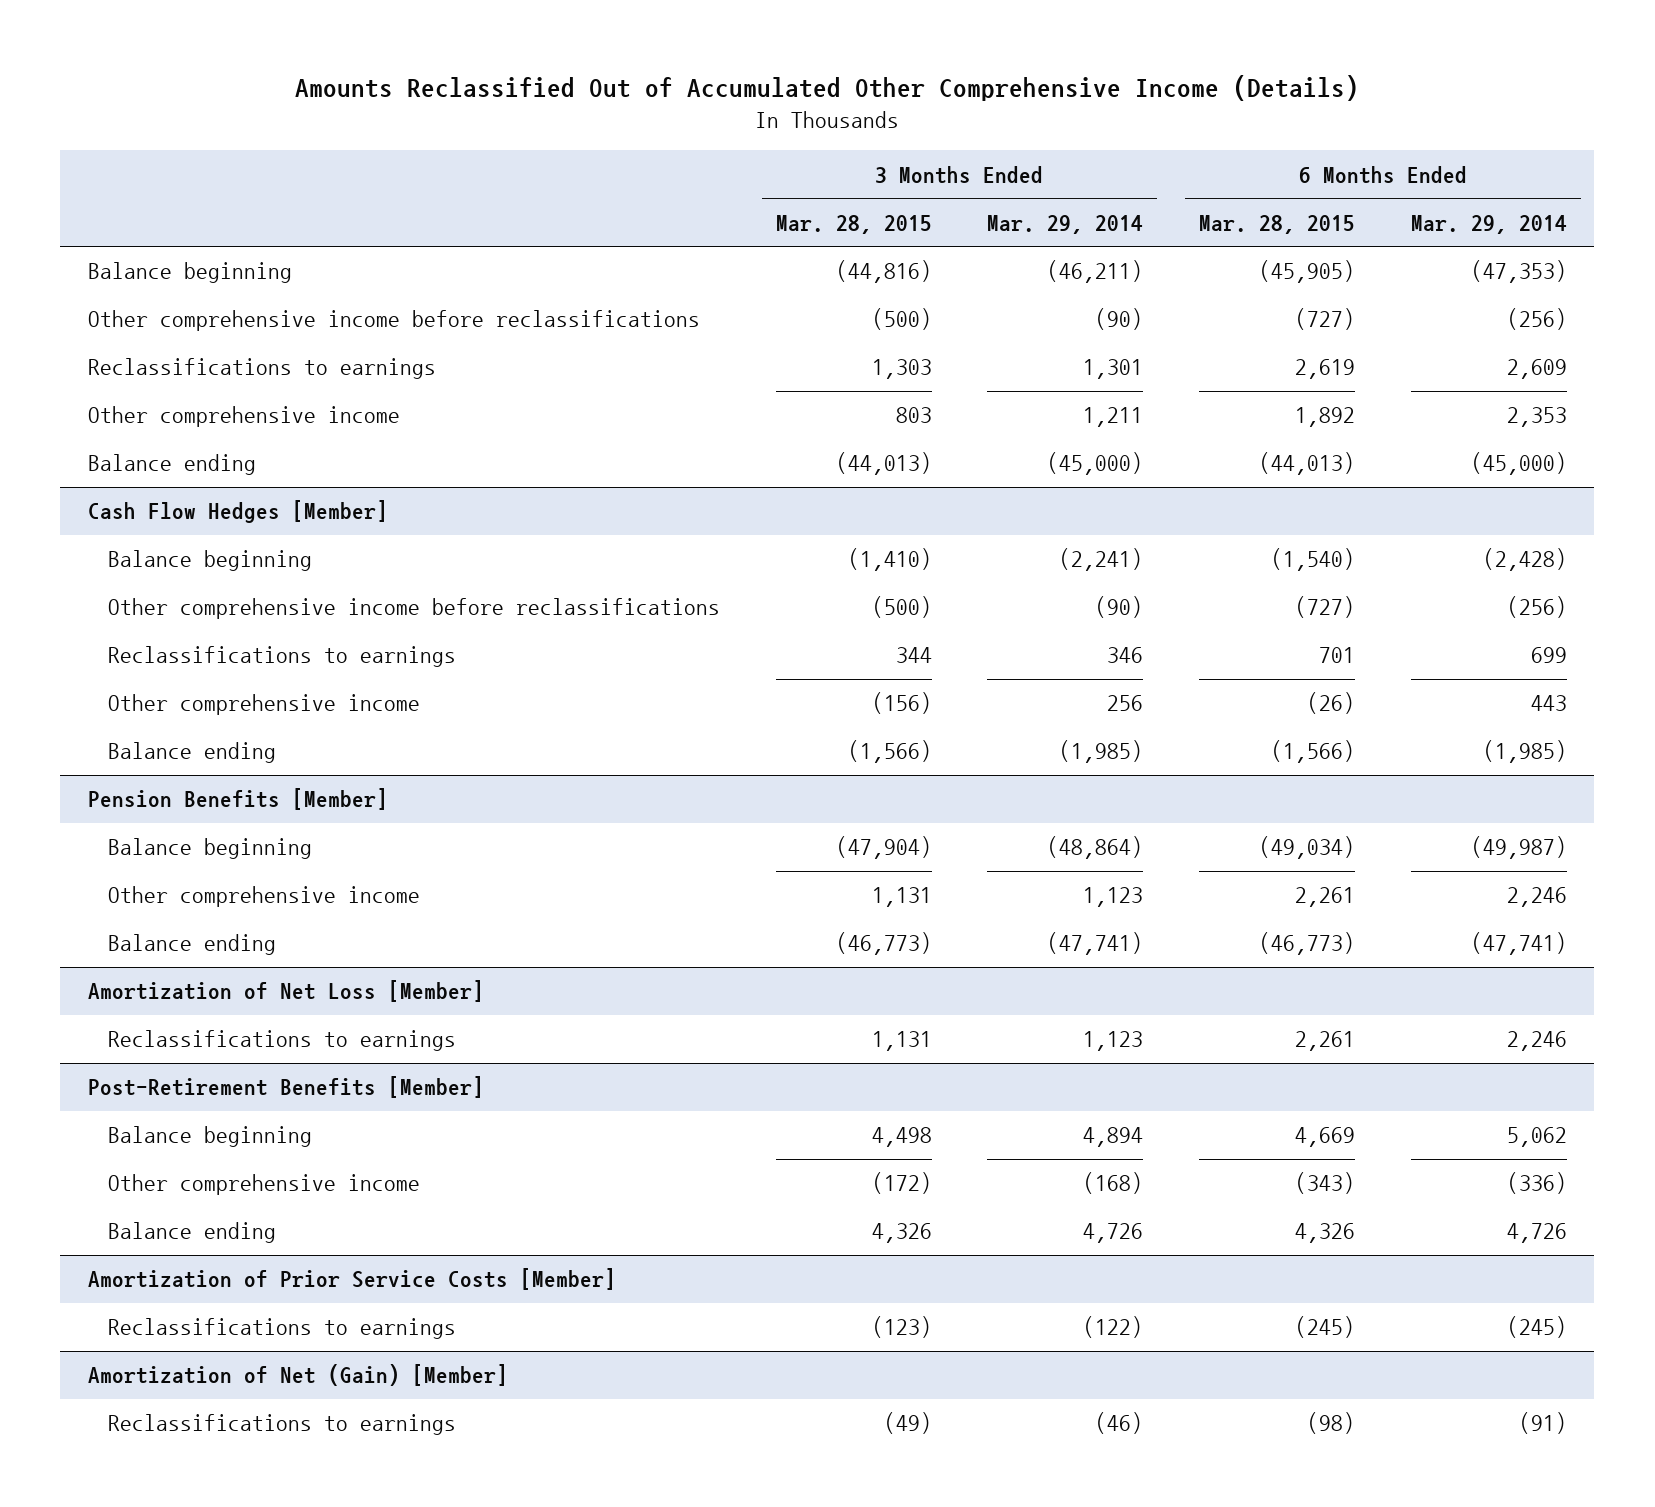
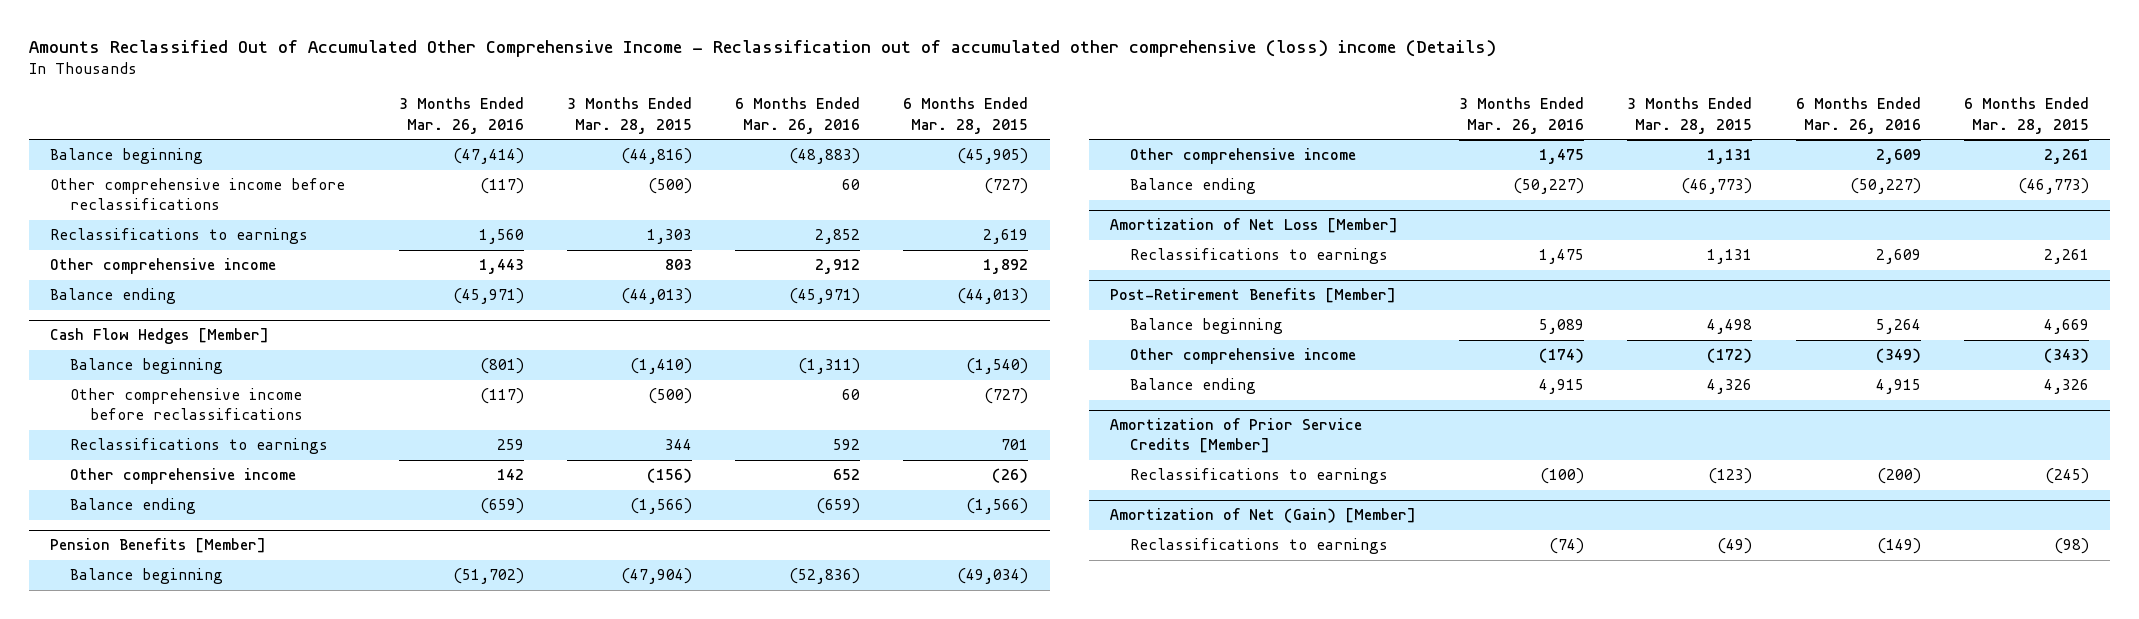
[295,75,1360,102] Amounts Reclassified Out of Accumulated Other Comprehensive Income (Details) -> [28,39,1496,57] Amounts Reclassified Out of Accumulated Other Comprehensive Income - Reclassification out of accumulated other comprehensive (loss) income (Details)
[987,214,1144,234] Mar. 29, 2014 -> none
[1410,214,1567,234] Mar. 29, 2014 -> none
none -> [399,97,525,134] 3 Months Ended Mar. 26, 2016
none -> [735,97,861,134] 6 Months Ended Mar. 26, 2016
[87,1268,616,1291] Amortization of Prior Service Costs [Member] -> [1110,418,1363,454] Amortization of Prior Service Credits [Member]

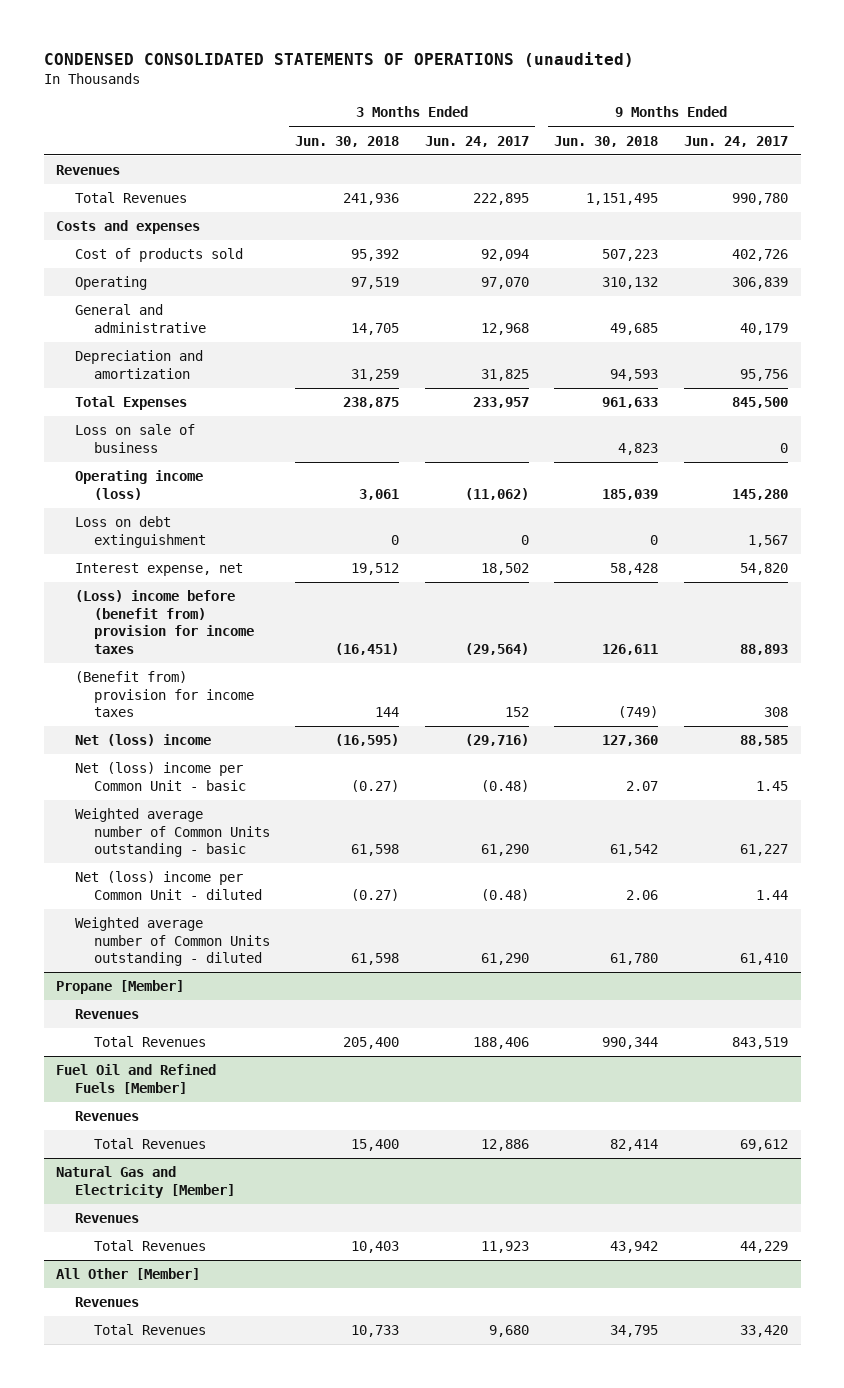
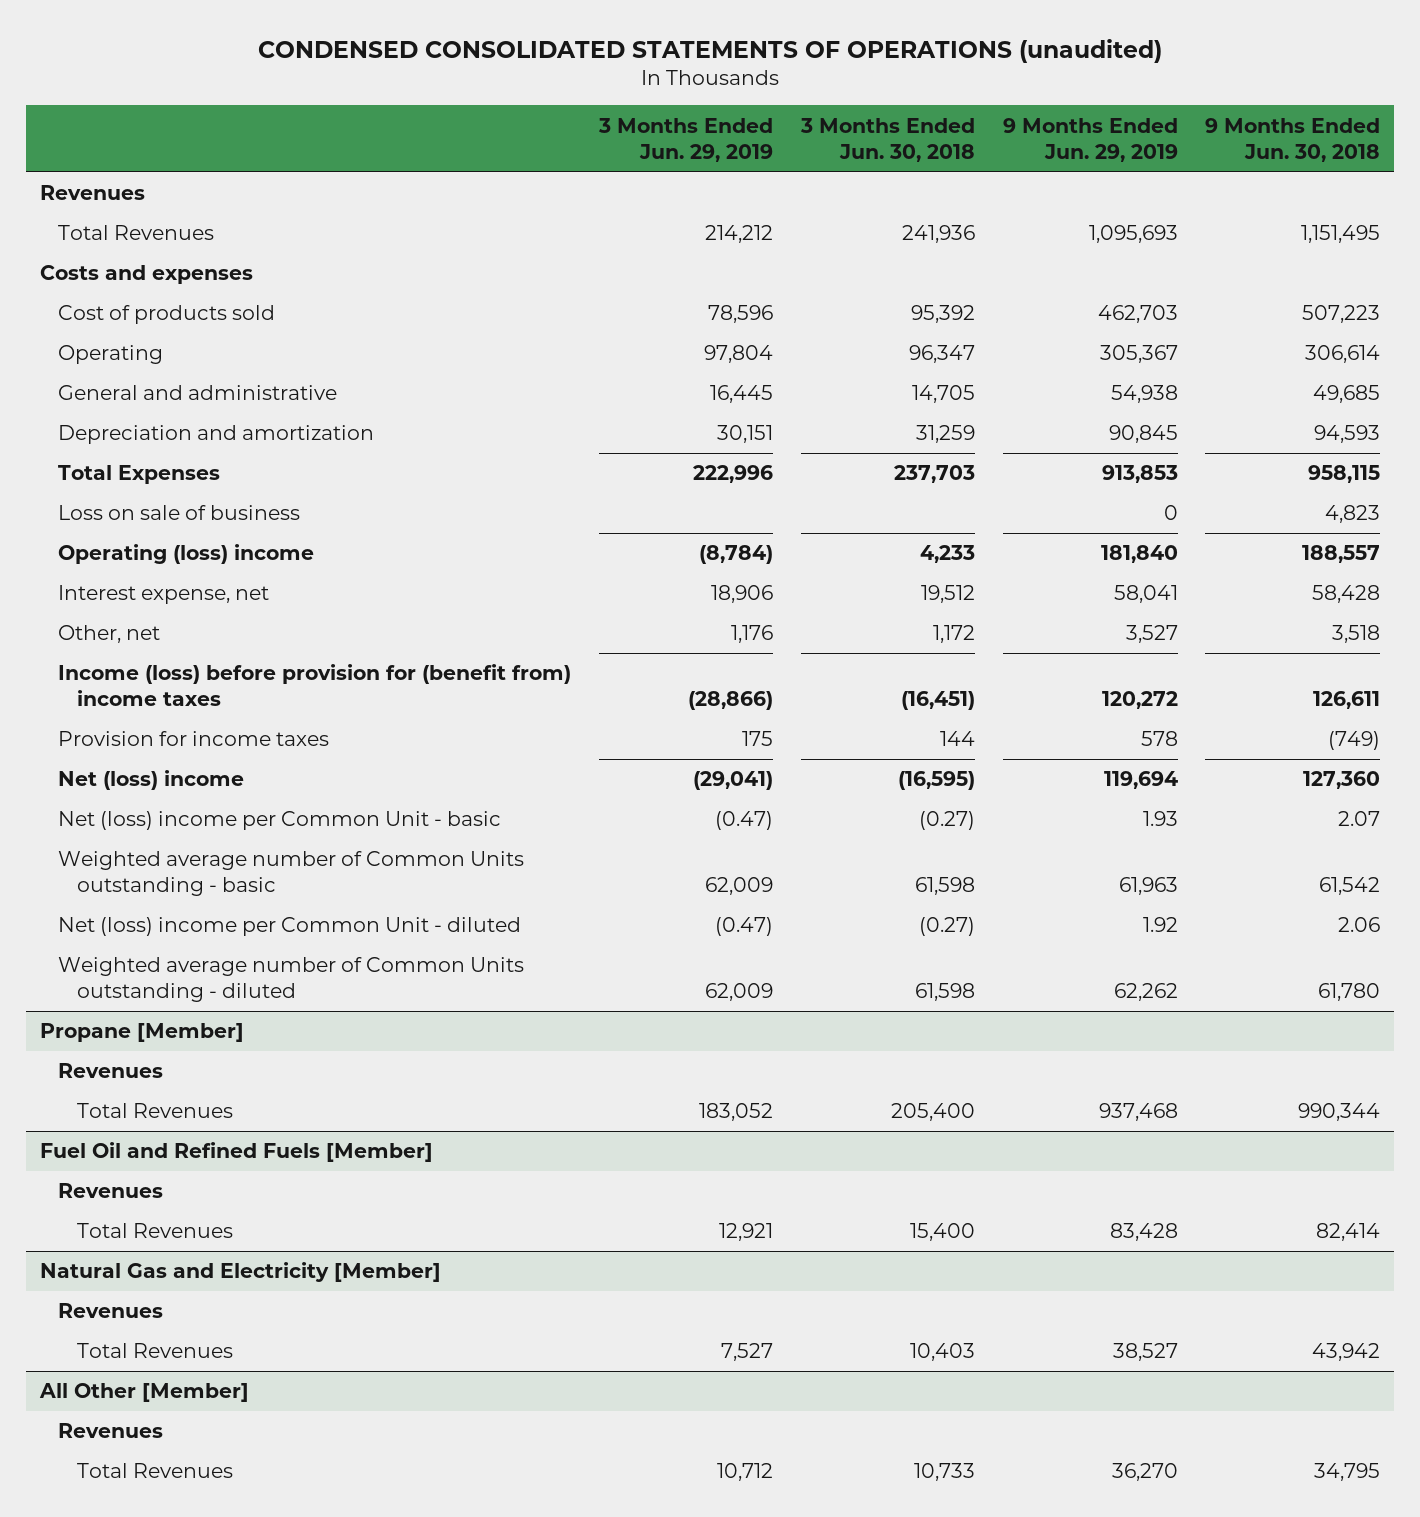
[424,135,529,147] Jun. 24, 2017 -> none
[683,135,788,147] Jun. 24, 2017 -> none
none -> [598,117,774,162] 3 Months Ended Jun. 29, 2019
none -> [1002,117,1178,162] 9 Months Ended Jun. 29, 2019
[351,277,400,290] 97,519 -> [908,345,975,364] 96,347
[602,277,659,290] 310,132 -> [1305,345,1381,364] 306,614
[343,397,400,409] 238,875 -> [893,465,975,484] 237,703
[602,397,659,409] 961,633 -> [1308,465,1381,484] 958,115
[74,516,206,548] Loss on debt extinguishment -> none
[74,470,203,500] Operating income (loss) -> [58,544,315,565] Operating (loss) income
[359,488,400,500] 3,061 -> [919,545,975,564] 4,233
[602,488,659,500] 185,039 -> [1302,545,1381,564] 188,557
none -> [58,625,161,644] Other, net
[74,590,254,654] (Loss) income before (benefit from) provision for income taxes -> [58,664,572,707] Income (loss) before provision for (benefit from) income taxes
[74,671,254,718] (Benefit from) provision for income taxes -> [58,731,330,747] Provision for income taxes

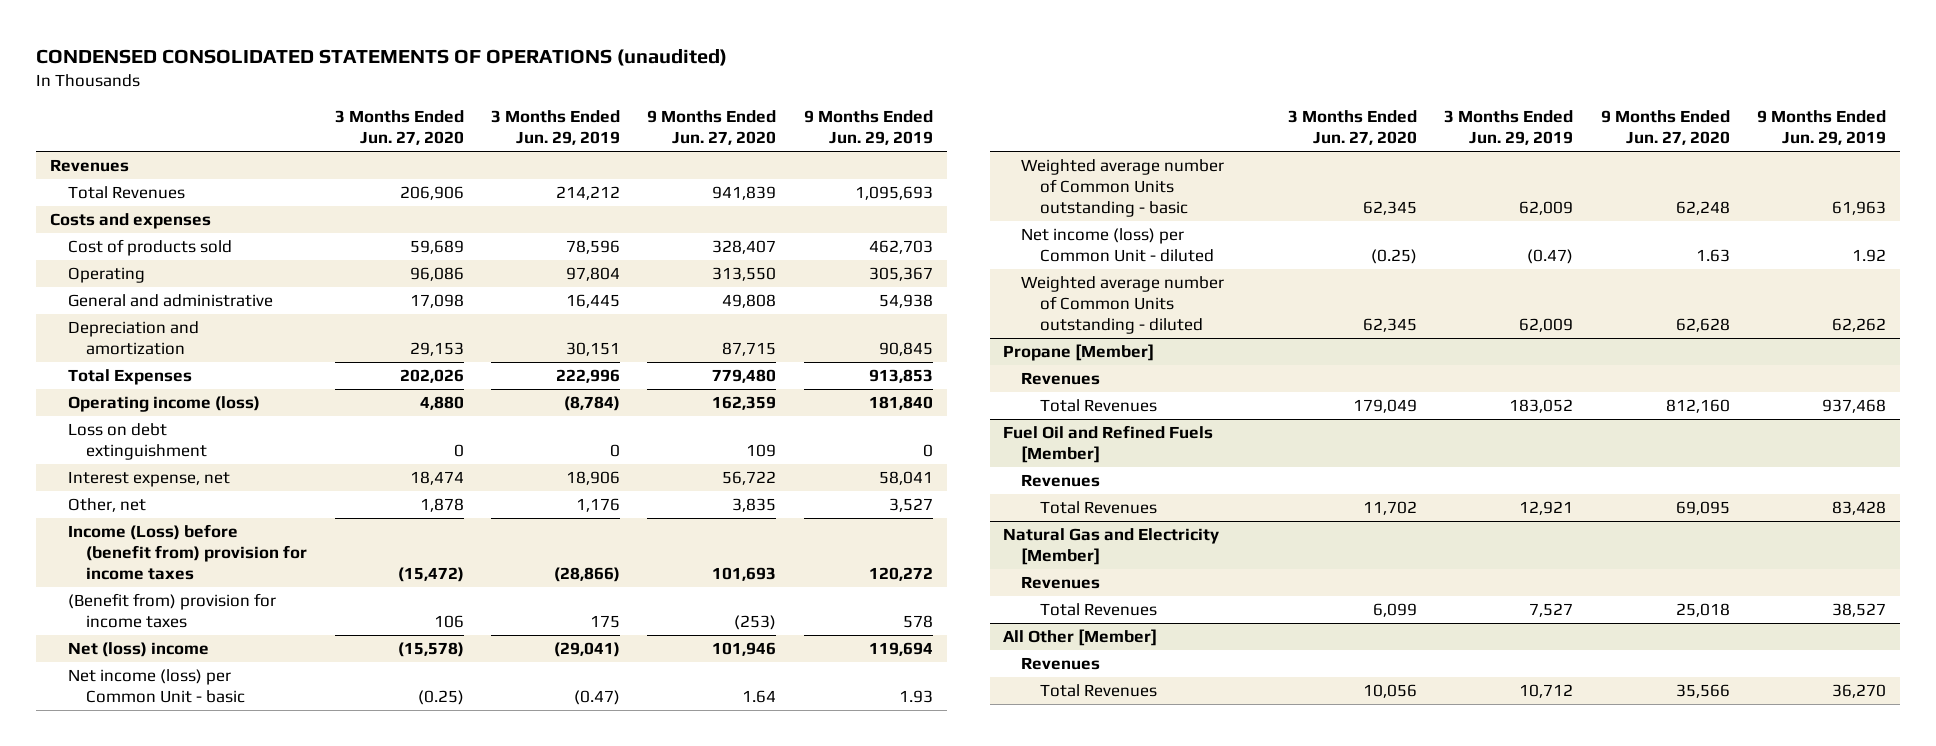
[799,117,975,162] 3 Months Ended Jun. 30, 2018 -> none
[1205,117,1381,162] 9 Months Ended Jun. 30, 2018 -> none
none -> [334,110,464,146] 3 Months Ended Jun. 27, 2020
none -> [647,110,777,146] 9 Months Ended Jun. 27, 2020
[58,505,301,521] Loss on sale of business -> none
[58,544,315,565] Operating (loss) income -> [67,396,260,413] Operating income (loss)
none -> [67,423,208,461] Loss on debt extinguishment
[58,664,572,707] Income (loss) before provision for (benefit from) income taxes -> [67,524,308,581] Income (Loss) before (benefit from) provision for income taxes
[58,731,330,747] Provision for income taxes -> [67,593,276,629] (Benefit from) provision for income taxes
[58,811,502,831] Net (loss) income per Common Unit - basic -> [67,669,246,704] Net income (loss) per Common Unit - basic
[58,917,522,937] Net (loss) income per Common Unit - diluted -> [1021,228,1214,263] Net income (loss) per Common Unit - diluted

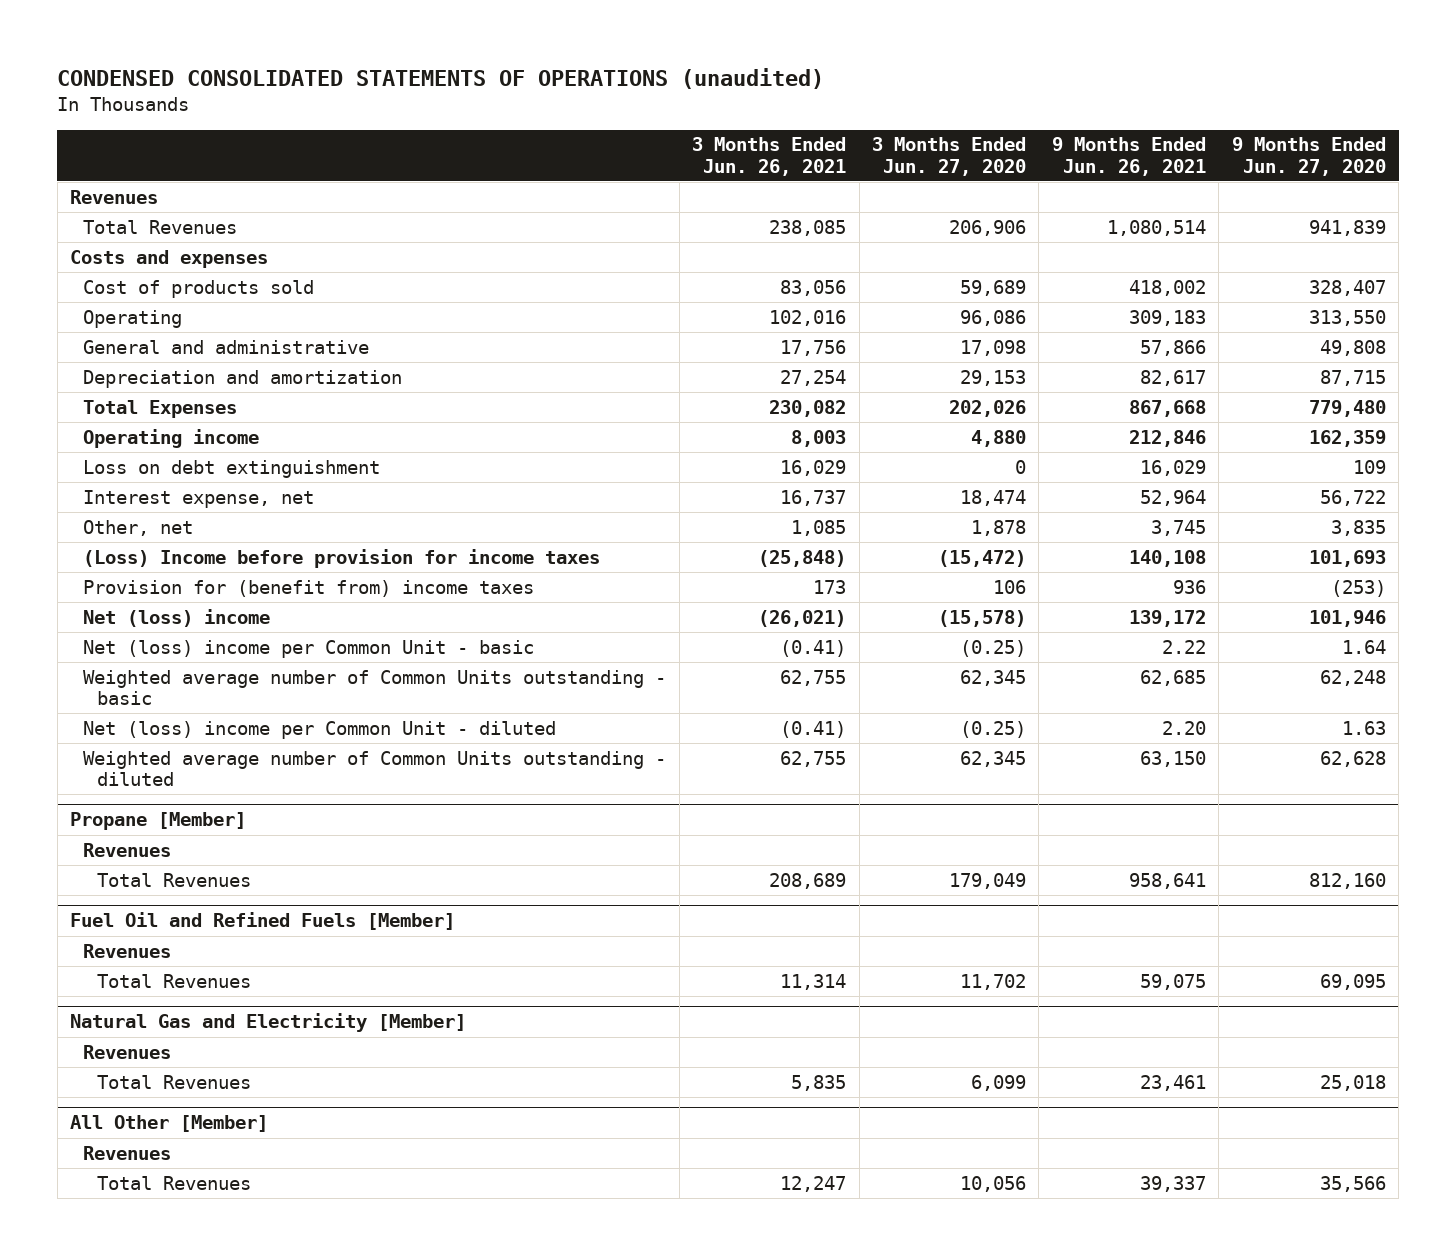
[490,110,620,146] 3 Months Ended Jun. 29, 2019 -> none
[803,110,933,146] 9 Months Ended Jun. 29, 2019 -> none
none -> [692,137,847,176] 3 Months Ended Jun. 26, 2021
none -> [1051,137,1206,176] 9 Months Ended Jun. 26, 2021
[67,396,260,413] Operating income (loss) -> [83,428,260,448] Operating income
[67,524,308,581] Income (Loss) before (benefit from) provision for income taxes -> [83,548,601,568] (Loss) Income before provision for income taxes
[67,593,276,629] (Benefit from) provision for income taxes -> [83,579,535,597] Provision for (benefit from) income taxes
[67,669,246,704] Net income (loss) per Common Unit - basic -> [83,639,535,658] Net (loss) income per Common Unit - basic
[1021,228,1214,263] Net income (loss) per Common Unit - diluted -> [83,720,557,739] Net (loss) income per Common Unit - diluted

